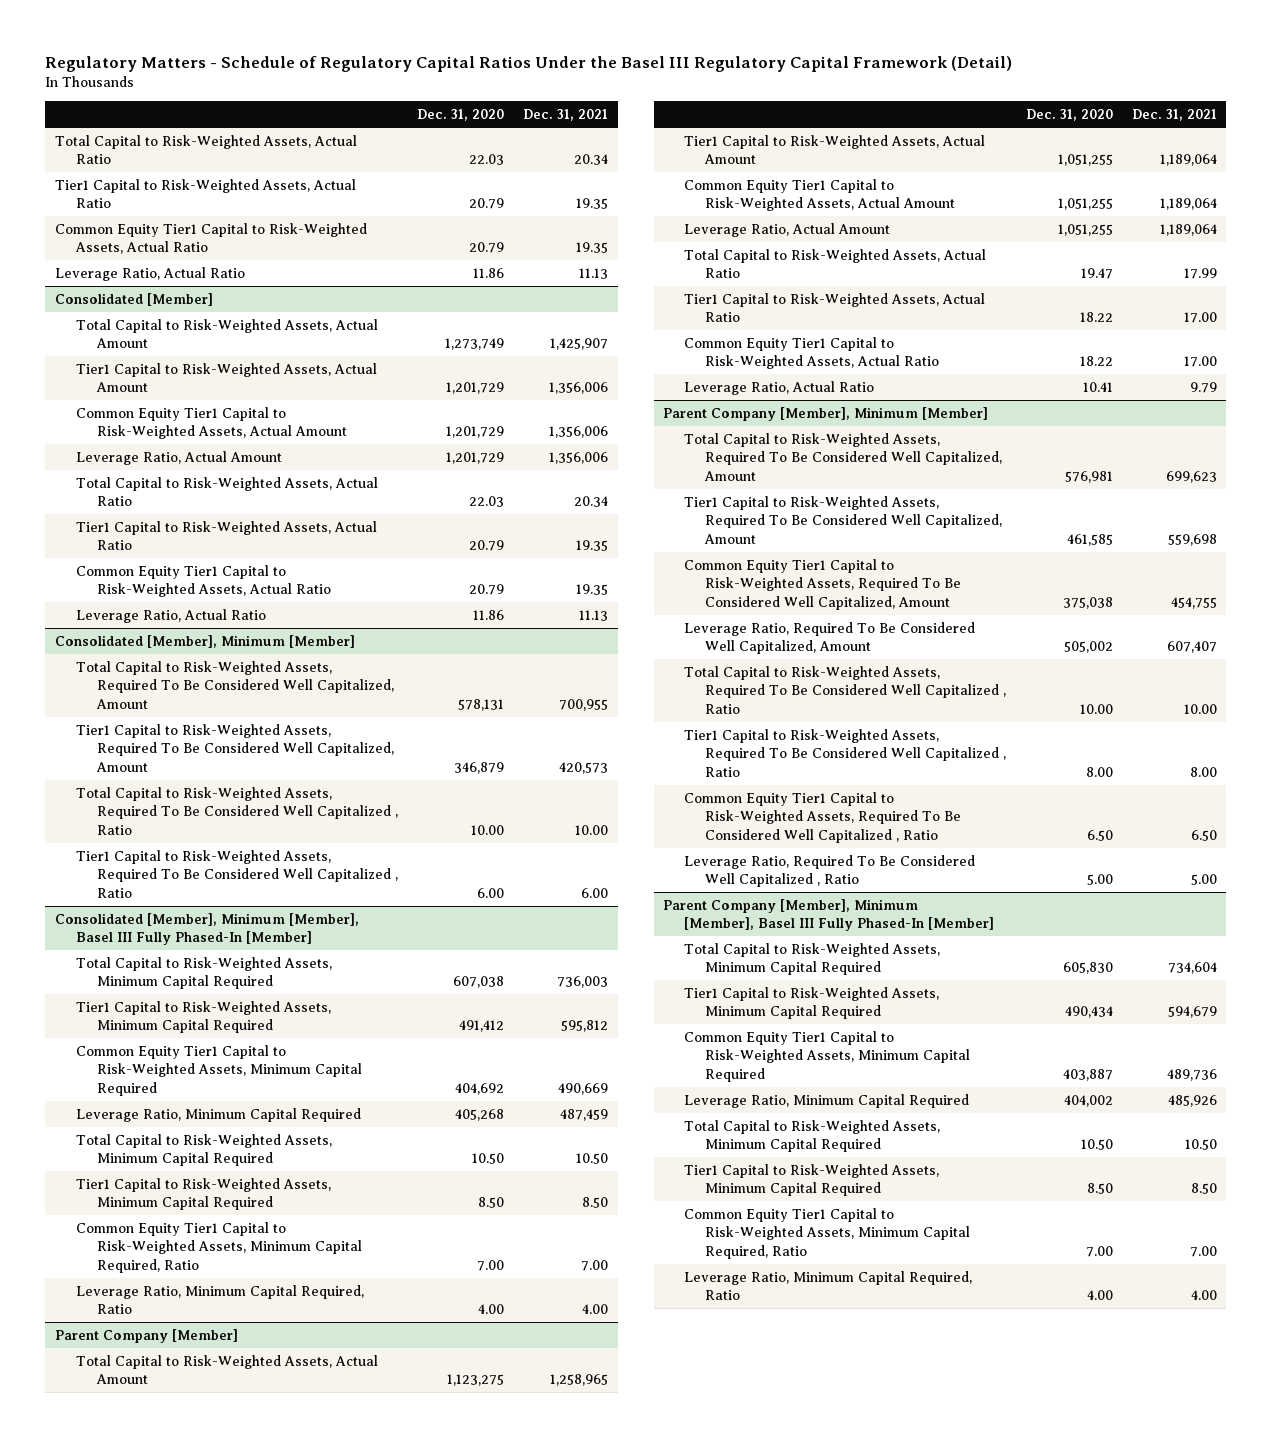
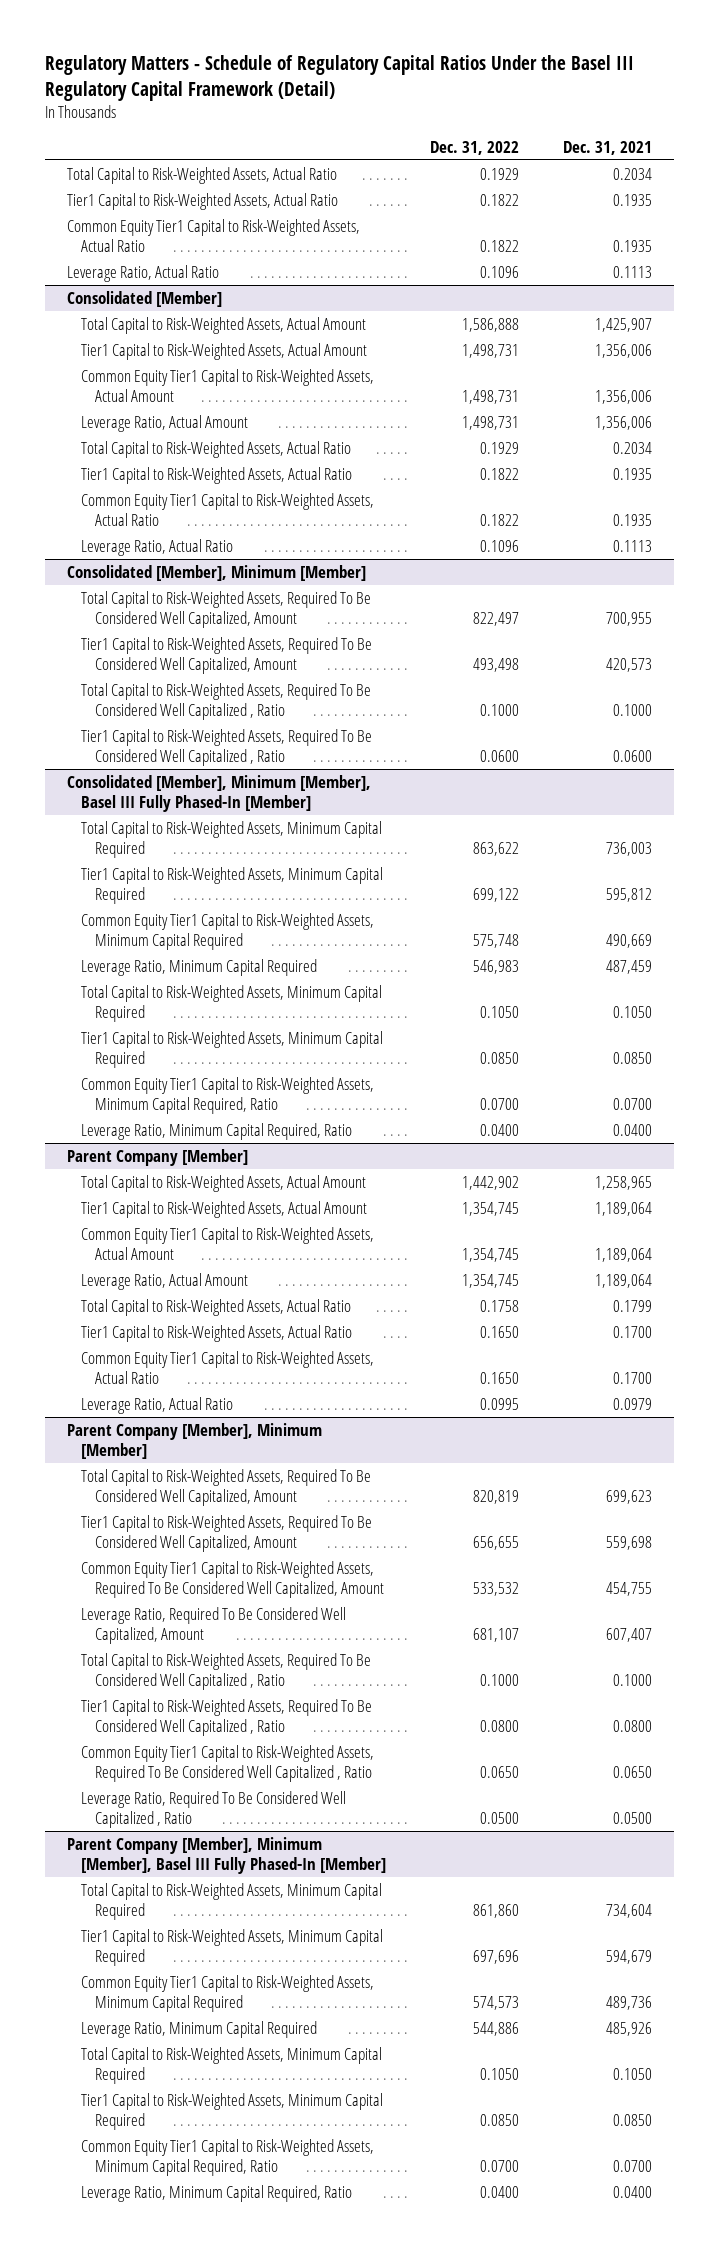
[417,108,505,121] Dec. 31, 2020 -> none
none -> [430,141,520,156] Dec. 31, 2022
[574,154,609,166] 20.34 -> [613,167,653,180] 0.2034
[576,198,609,210] 19.35 -> [613,193,653,206] 0.1935
[576,242,609,254] 19.35 -> [613,240,653,253] 0.1935
[579,268,609,280] 11.13 -> [613,265,653,278] 0.1113
[574,496,609,508] 20.34 -> [613,441,653,454] 0.2034
[576,540,609,552] 19.35 -> [613,467,653,480] 0.1935
[576,584,609,596] 19.35 -> [613,514,653,527] 0.1935
[579,610,609,622] 11.13 -> [613,539,653,552] 0.1113
[575,824,609,835] 10.00 -> [613,704,653,717] 0.1000
[581,887,609,898] 6.00 -> [613,750,653,763] 0.0600
[576,1153,609,1165] 10.50 -> [613,1006,653,1019] 0.1050
[582,1197,609,1209] 8.50 -> [613,1052,653,1065] 0.0850
[581,1259,609,1271] 7.00 -> [613,1098,653,1111] 0.0700
[582,1304,609,1315] 4.00 -> [613,1123,653,1136] 0.0400
[1183,268,1217,280] 17.99 -> [613,1299,653,1312] 0.1799
[1183,312,1217,324] 17.00 -> [613,1325,653,1338] 0.1700
[1183,356,1217,368] 17.00 -> [613,1372,653,1385] 0.1700
[1189,382,1217,394] 9.79 -> [613,1397,653,1410] 0.0979
[1183,703,1217,714] 10.00 -> [613,1674,653,1687] 0.1000
[1189,766,1217,777] 8.00 -> [613,1720,653,1733] 0.0800
[1190,829,1217,841] 6.50 -> [613,1766,653,1779] 0.0650
[1190,874,1217,886] 5.00 -> [613,1812,653,1825] 0.0500
[1184,1139,1217,1151] 10.50 -> [613,2068,653,2081] 0.1050
[1190,1183,1217,1195] 8.50 -> [613,2114,653,2127] 0.0850
[1189,1245,1217,1257] 7.00 -> [613,2160,653,2173] 0.0700
[1190,1290,1217,1301] 4.00 -> [613,2185,653,2198] 0.0400

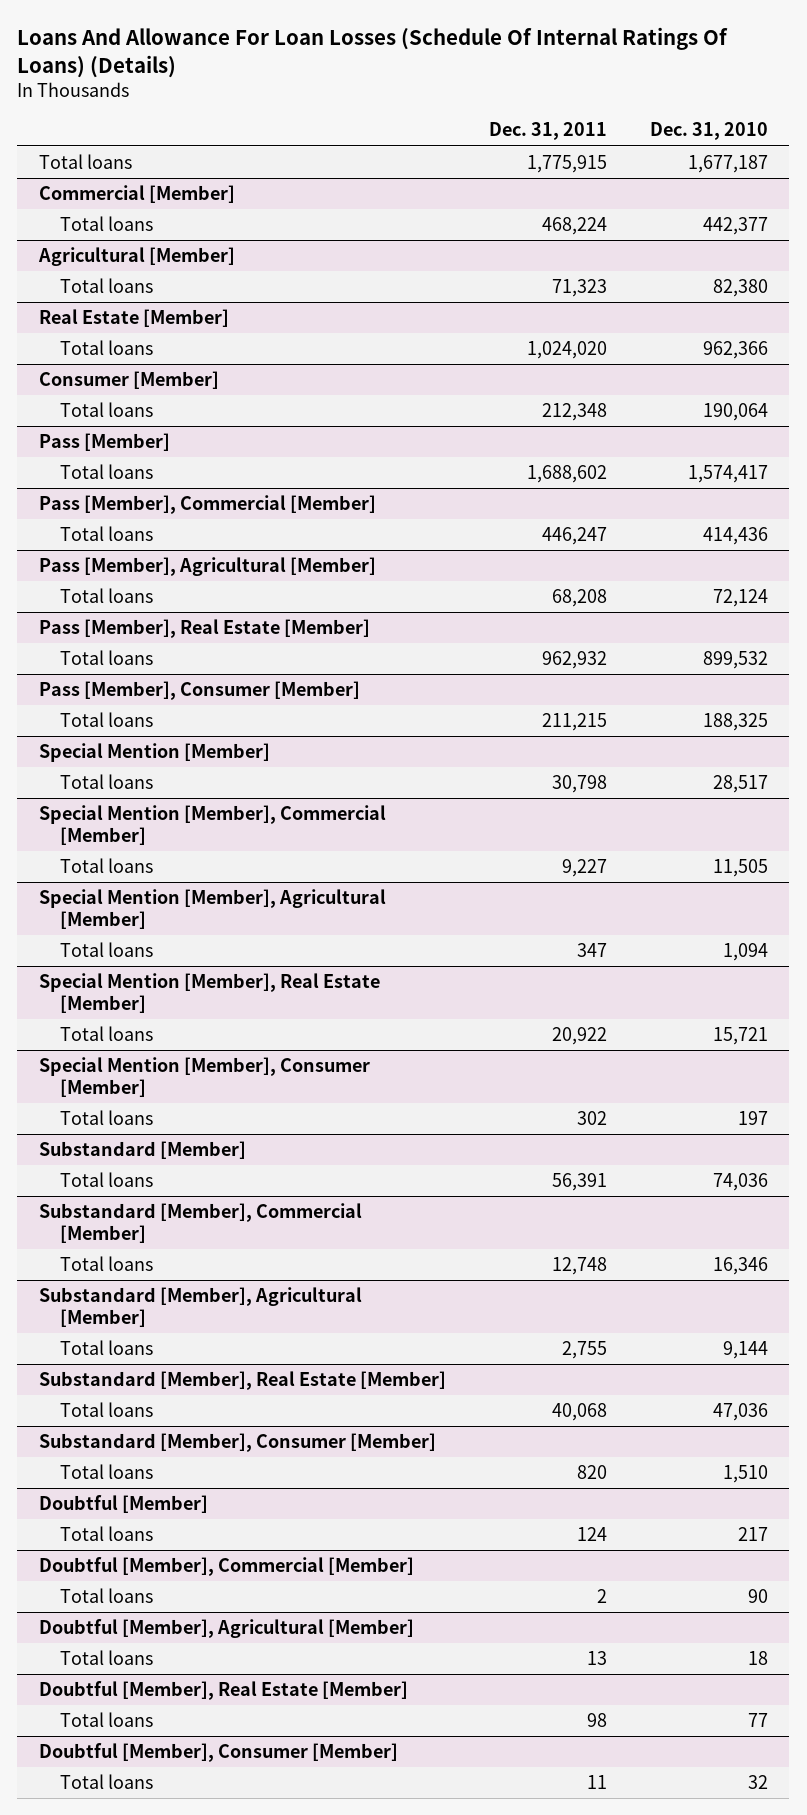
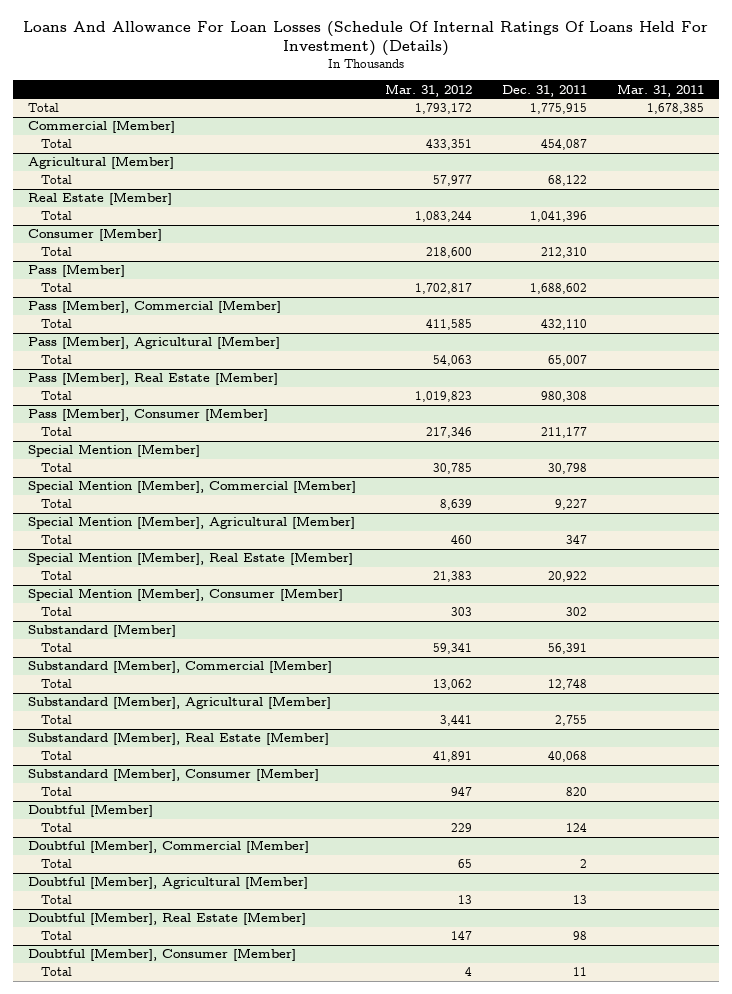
[17,26,729,78] Loans And Allowance For Loan Losses (Schedule Of Internal Ratings Of Loans) (Details) -> [22,20,708,57] Loans And Allowance For Loan Losses (Schedule Of Internal Ratings Of Loans Held For Investment) (Details)
[649,122,768,141] Dec. 31, 2010 -> none
none -> [385,83,473,97] Mar. 31, 2012
none -> [617,83,705,97] Mar. 31, 2011
[38,154,132,170] Total loans -> [27,103,59,113] Total
[60,216,154,232] Total loans -> [40,139,72,149] Total
[541,217,607,236] 468,224 -> [541,139,588,151] 454,087
[60,278,154,294] Total loans -> [40,175,72,185] Total
[551,279,607,298] 71,323 -> [548,175,588,187] 68,122
[60,340,154,356] Total loans -> [40,211,72,221] Total
[526,341,607,360] 1,024,020 -> [530,211,588,223] 1,041,396
[60,402,154,418] Total loans -> [40,247,72,257] Total
[541,403,607,422] 212,348 -> [541,247,588,259] 212,310
[60,464,154,480] Total loans -> [40,283,72,293] Total
[60,526,154,542] Total loans -> [40,319,72,329] Total
[541,527,607,546] 446,247 -> [541,319,588,331] 432,110
[60,588,154,604] Total loans -> [40,355,72,365] Total
[551,589,607,608] 68,208 -> [548,355,588,367] 65,007
[60,650,154,666] Total loans -> [40,391,72,401] Total
[541,651,607,670] 962,932 -> [541,391,588,403] 980,308
[60,712,154,728] Total loans -> [40,427,72,437] Total
[541,713,607,732] 211,215 -> [541,427,588,439] 211,177
[60,774,154,790] Total loans -> [40,463,72,473] Total
[60,858,154,874] Total loans -> [40,499,72,509] Total
[60,942,154,958] Total loans -> [40,535,72,545] Total
[60,1026,154,1042] Total loans -> [40,571,72,581] Total
[60,1110,154,1126] Total loans -> [40,607,72,617] Total
[60,1172,154,1188] Total loans -> [40,643,72,653] Total
[60,1256,154,1272] Total loans -> [40,679,72,689] Total
[60,1340,154,1356] Total loans -> [40,715,72,725] Total
[60,1402,154,1418] Total loans -> [40,751,72,761] Total
[60,1464,154,1480] Total loans -> [40,787,72,797] Total
[60,1526,154,1542] Total loans -> [40,823,72,833] Total
[60,1588,154,1604] Total loans -> [40,859,72,869] Total
[60,1650,154,1666] Total loans -> [40,895,72,905] Total
[60,1712,154,1728] Total loans -> [40,931,72,941] Total
[60,1774,154,1790] Total loans -> [40,967,72,977] Total

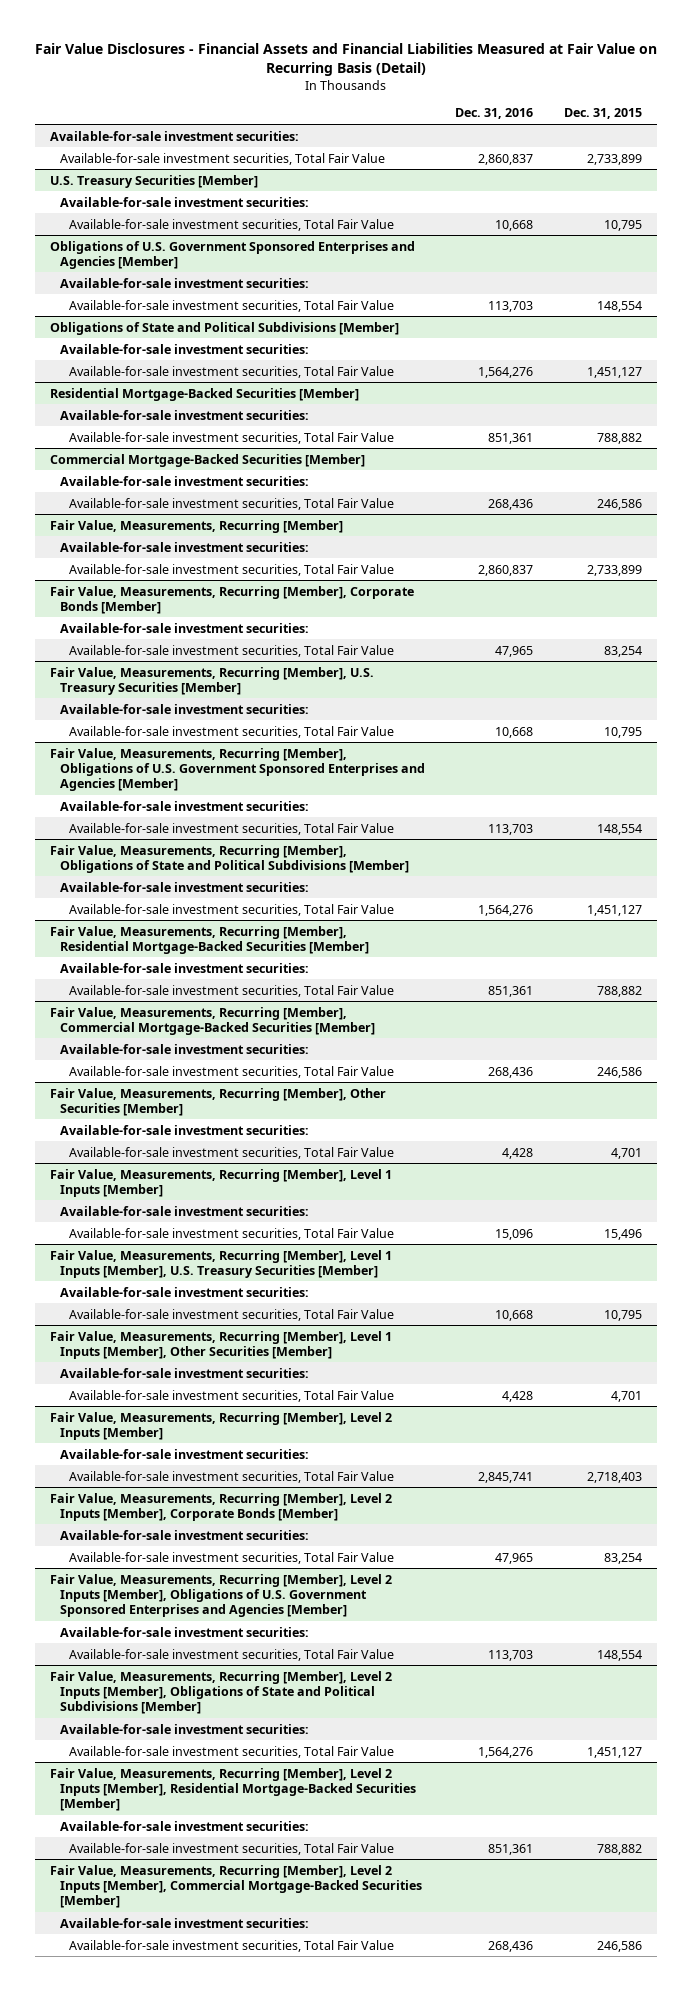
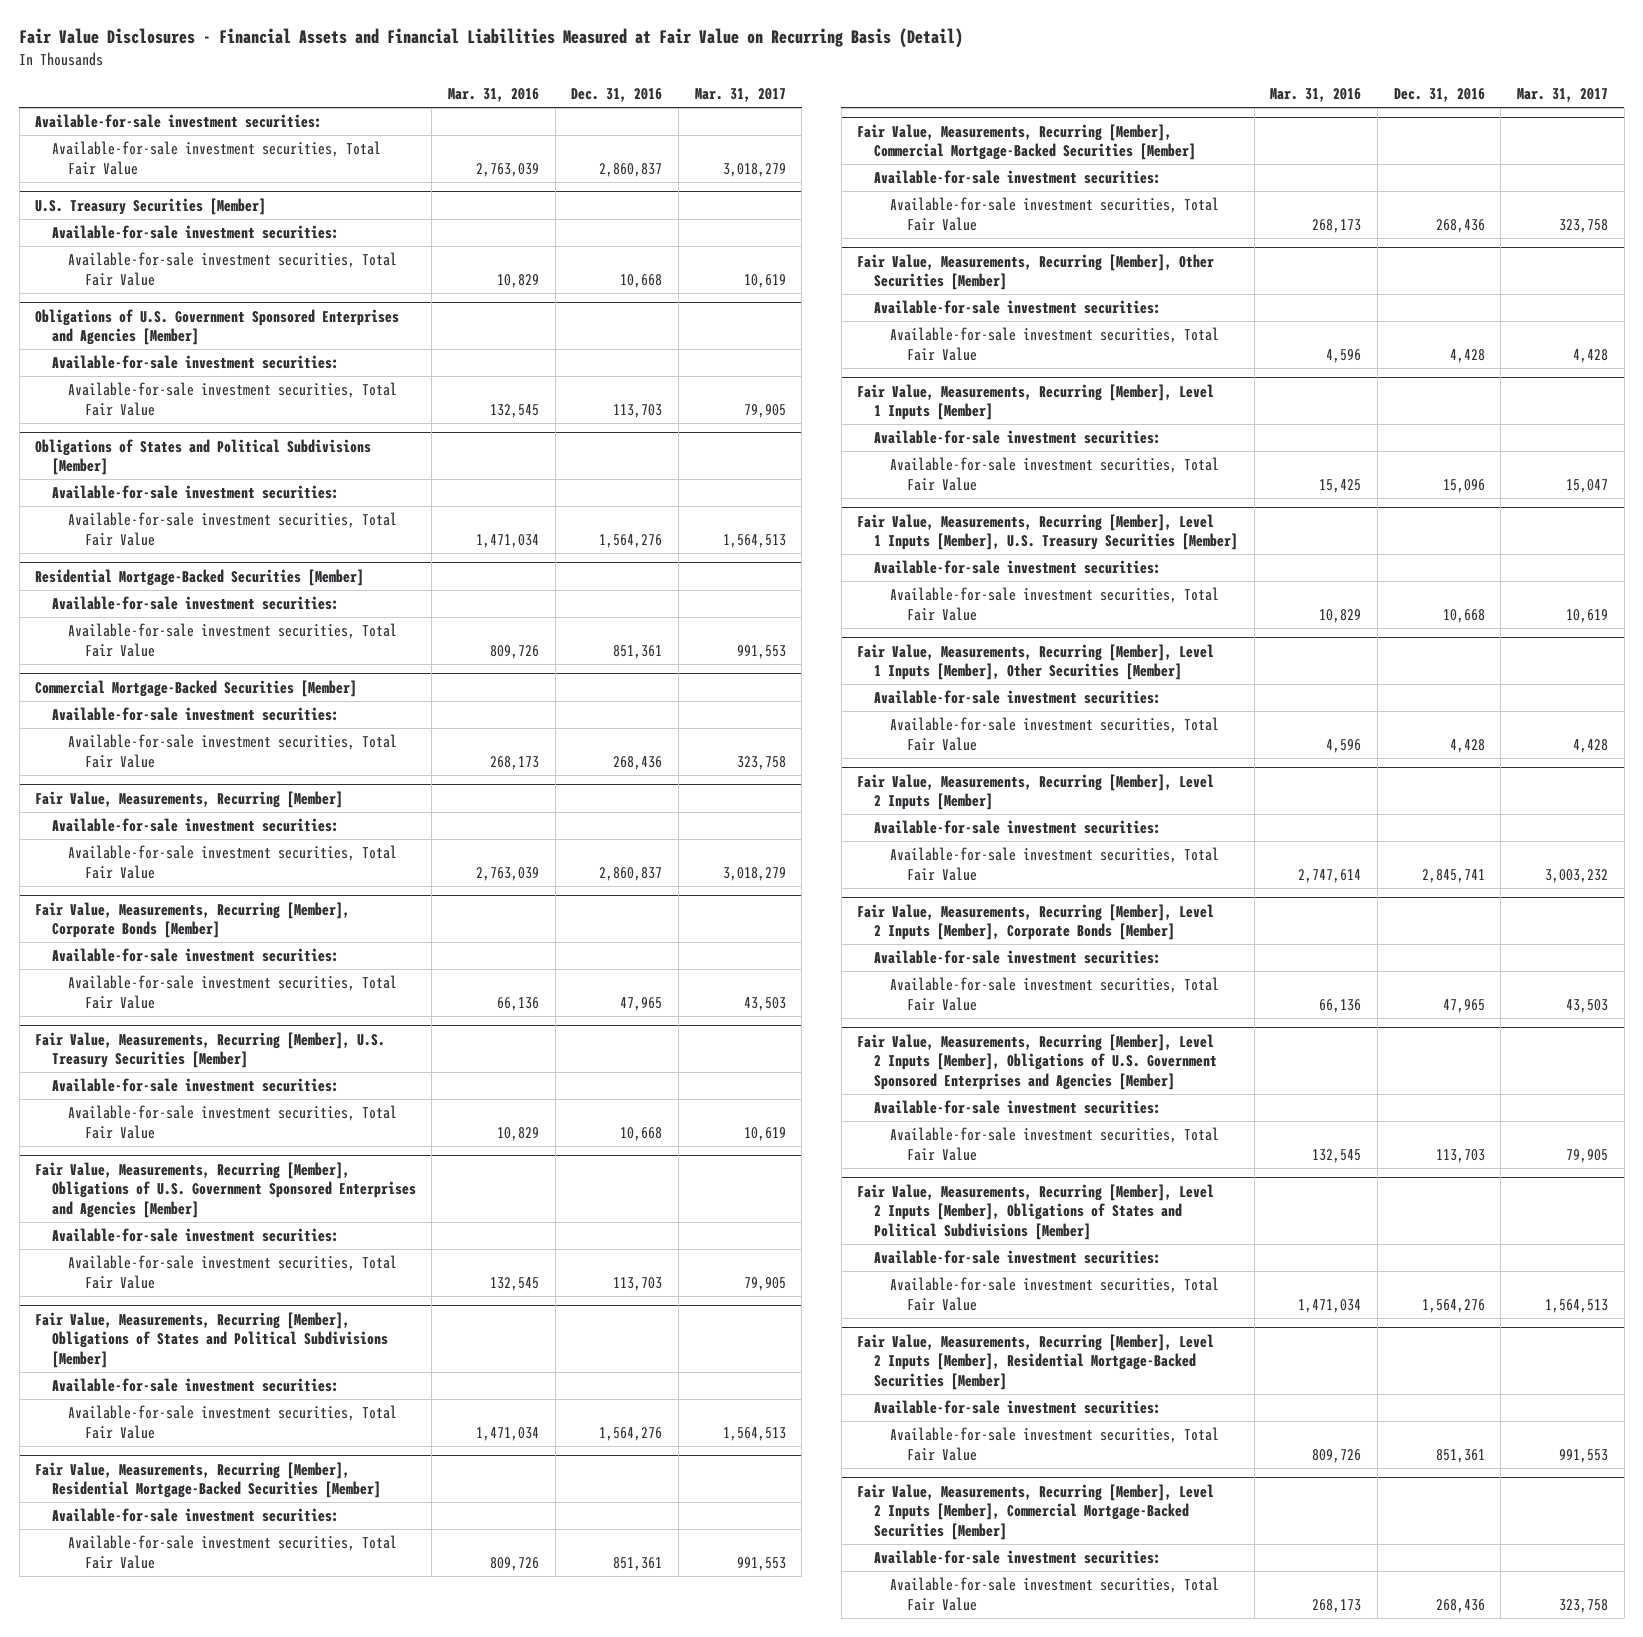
[563,108,642,120] Dec. 31, 2015 -> none
none -> [448,88,540,103] Mar. 31, 2016
none -> [694,88,786,103] Mar. 31, 2017
[50,321,400,335] Obligations of State and Political Subdivisions [Member] -> [35,438,372,476] Obligations of States and Political Subdivisions [Member]
[50,844,409,873] Fair Value, Measurements, Recurring [Member], Obligations of State and Political Subdivisions [Member] -> [35,1311,388,1369] Fair Value, Measurements, Recurring [Member], Obligations of States and Political Subdivisions [Member]
[50,1670,393,1714] Fair Value, Measurements, Recurring [Member], Level 2 Inputs [Member], Obligations of State and Political Subdivisions [Member] -> [857,1183,1215,1241] Fair Value, Measurements, Recurring [Member], Level 2 Inputs [Member], Obligations of States and Political Subdivisions [Member]

